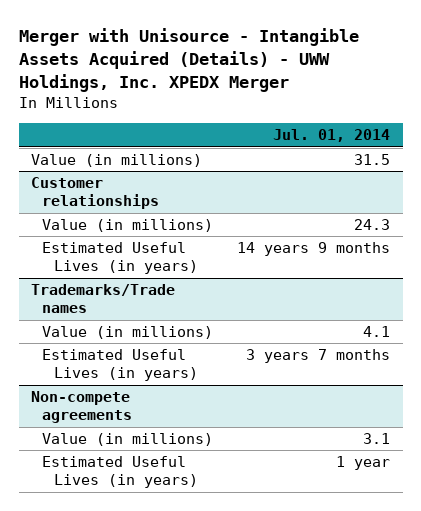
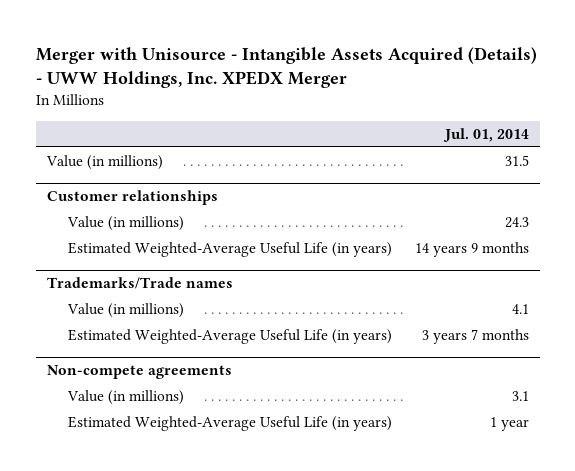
[42,242,198,275] Estimated Useful Lives (in years) -> [68,242,393,258] Estimated Weighted-Average Useful Life (in years)
[42,349,198,382] Estimated Useful Lives (in years) -> [68,329,393,345] Estimated Weighted-Average Useful Life (in years)
[42,456,198,489] Estimated Useful Lives (in years) -> [68,416,393,432] Estimated Weighted-Average Useful Life (in years)

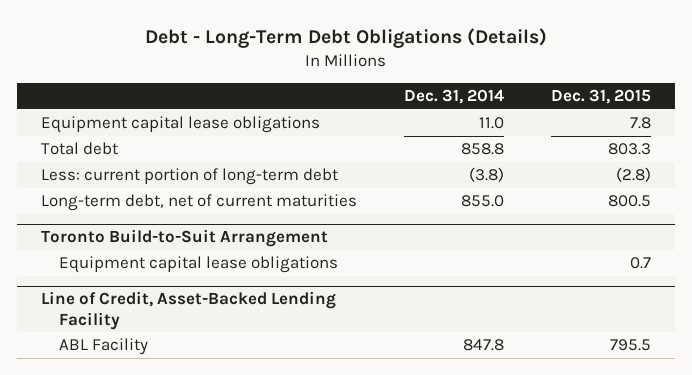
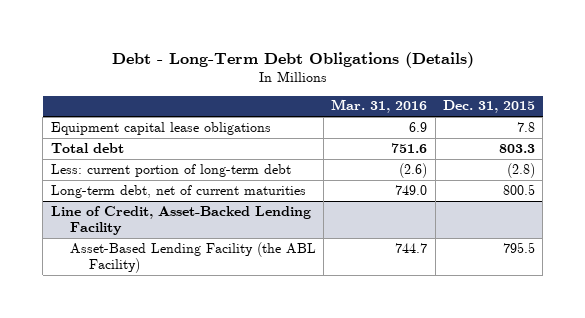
[403,89,504,105] Dec. 31, 2014 -> none
none -> [331,99,428,114] Mar. 31, 2016
[40,229,328,248] Toronto Build-to-Suit Arrangement -> none
[58,256,338,274] Equipment capital lease obligations -> none
[58,338,148,356] ABL Facility -> [69,241,316,274] Asset-Based Lending Facility (the ABL Facility)

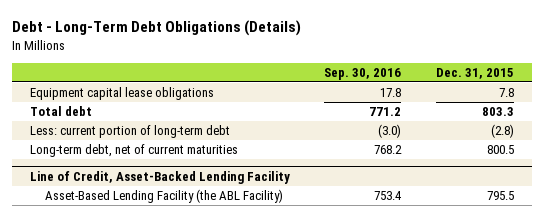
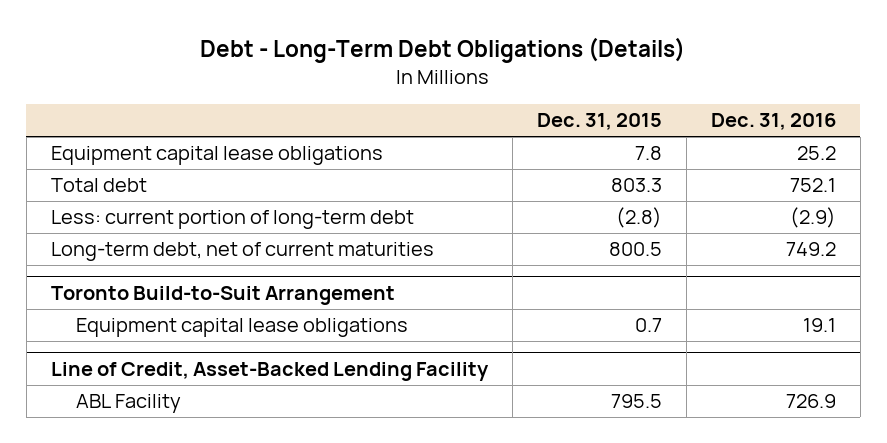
[324,67,402,80] Sep. 30, 2016 -> none
none -> [710,113,836,131] Dec. 31, 2016
none -> [50,286,395,306] Toronto Build-to-Suit Arrangement
none -> [76,318,409,338] Equipment capital lease obligations
[44,189,283,204] Asset-Based Lending Facility (the ABL Facility) -> [76,394,182,414] ABL Facility

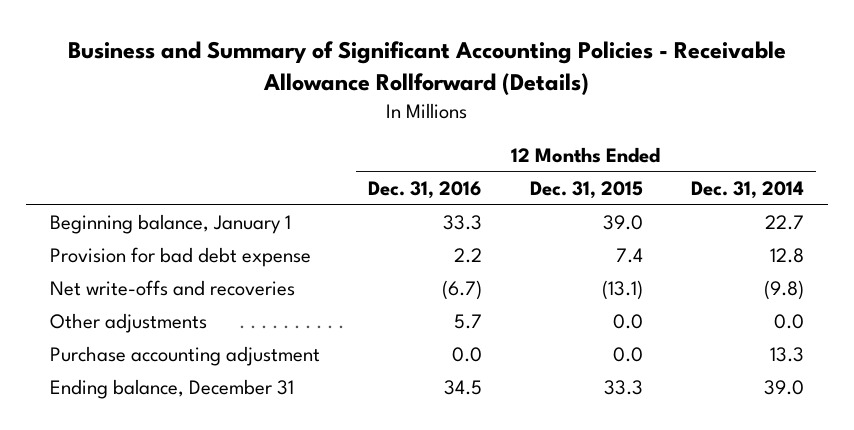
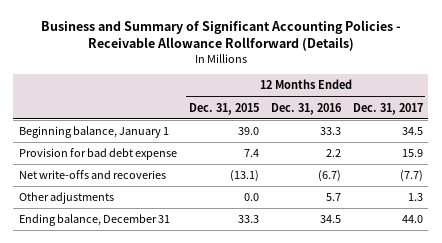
[691,181,805,200] Dec. 31, 2014 -> none
none -> [352,102,423,115] Dec. 31, 2017
[50,346,321,367] Purchase accounting adjustment -> none

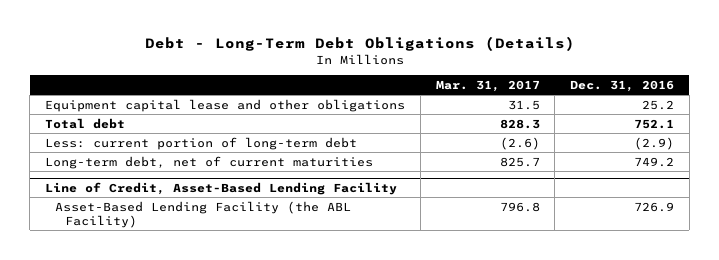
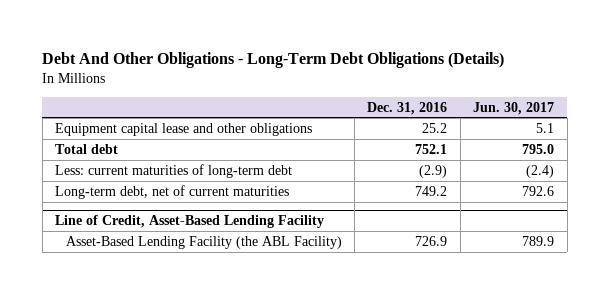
[144,35,575,51] Debt - Long-Term Debt Obligations (Details) -> [42,51,505,68] Debt And Other Obligations - Long-Term Debt Obligations (Details)
[435,79,540,92] Mar. 31, 2017 -> none
none -> [473,101,555,115] Jun. 30, 2017
[44,136,357,150] Less: current portion of long-term debt -> [55,163,293,178] Less: current maturities of long-term debt

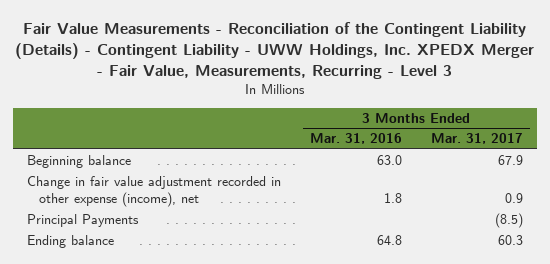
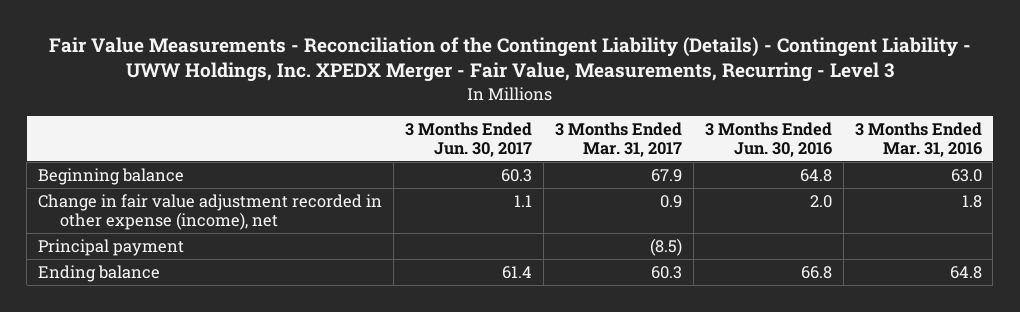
none -> [404,121,532,158] 3 Months Ended Jun. 30, 2017
none -> [704,121,832,158] 3 Months Ended Jun. 30, 2016
[27,214,140,228] Principal Payments -> [38,238,185,256] Principal payment

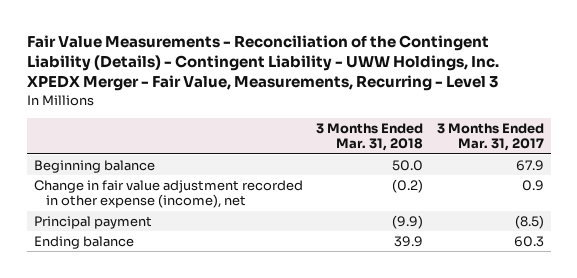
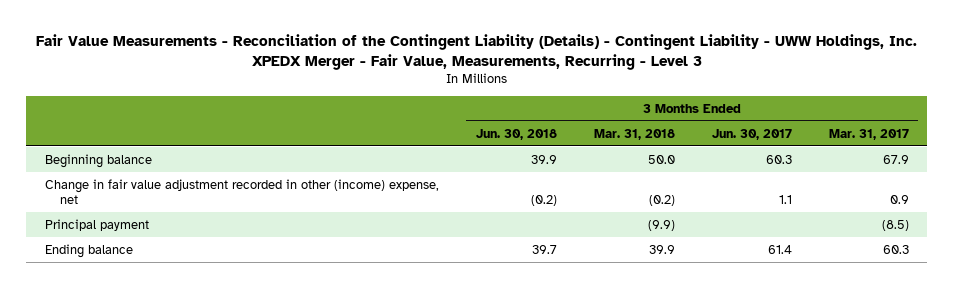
none -> [475,128,557,140] Jun. 30, 2018
none -> [711,128,792,140] Jun. 30, 2017
[33,179,303,209] Change in fair value adjustment recorded in other expense (income), net -> [44,178,439,204] Change in fair value adjustment recorded in other (income) expense, net

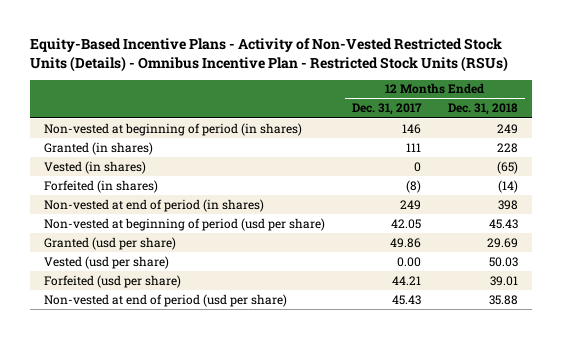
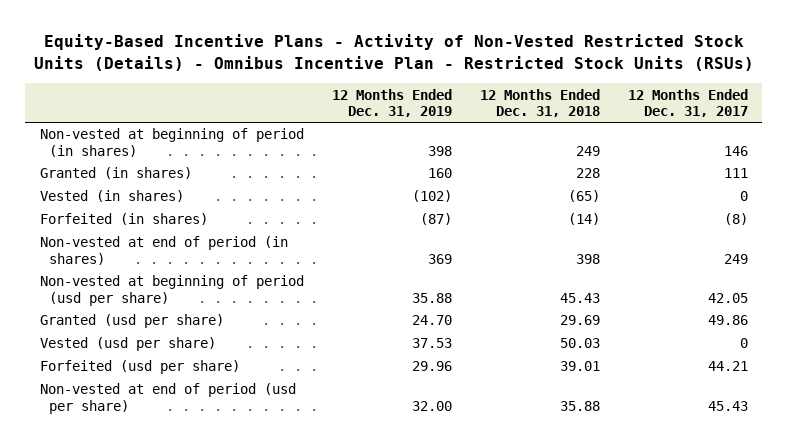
none -> [331,88,452,118] 12 Months Ended Dec. 31, 2019
[396,256,421,267] 0.00 -> [740,338,749,349] 0

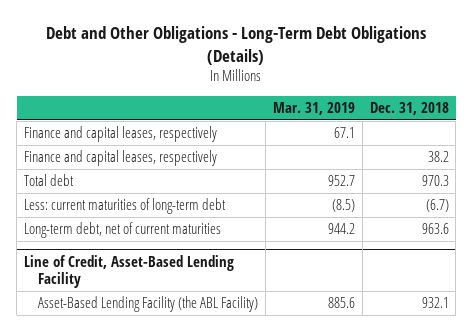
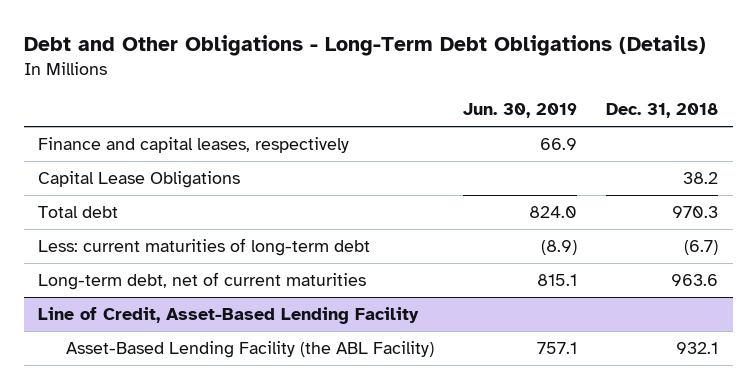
[273,102,356,116] Mar. 31, 2019 -> none
none -> [462,103,577,119] Jun. 30, 2019
[24,150,218,167] Finance and capital leases, respectively -> [38,171,241,189] Capital Lease Obligations

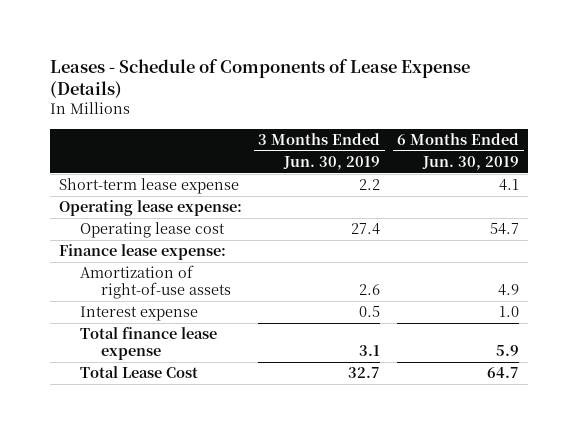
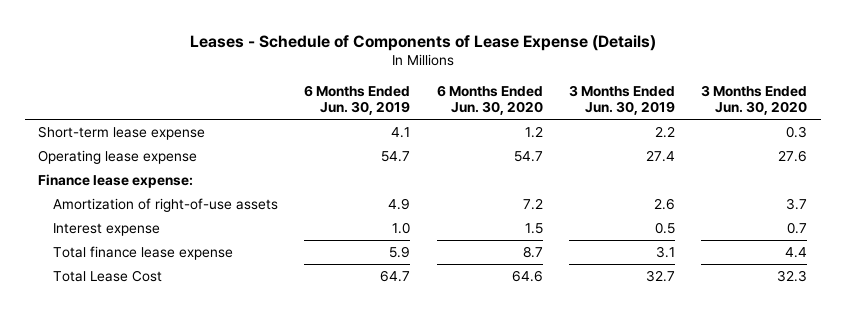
none -> [436,84,543,116] 6 Months Ended Jun. 30, 2020
none -> [701,84,808,116] 3 Months Ended Jun. 30, 2020
[58,200,242,217] Operating lease expense: -> none
[79,222,225,239] Operating lease cost -> [38,149,198,164] Operating lease expense

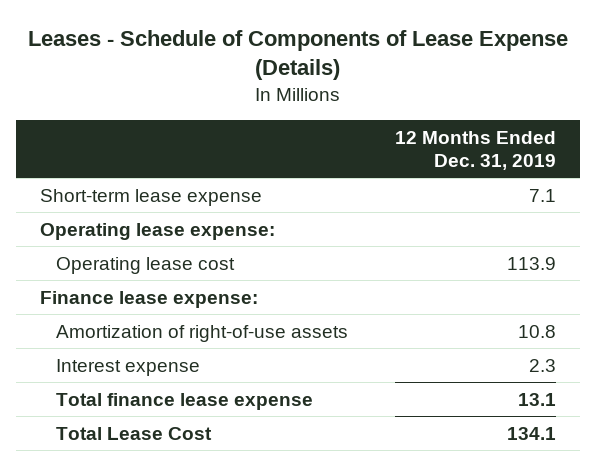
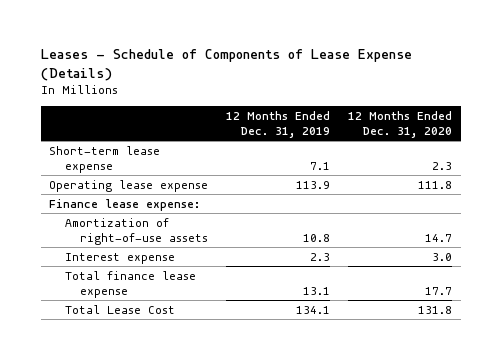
none -> [347,110,452,138] 12 Months Ended Dec. 31, 2020
[39,222,275,240] Operating lease expense: -> none
[56,256,236,274] Operating lease cost -> [49,179,209,192] Operating lease expense

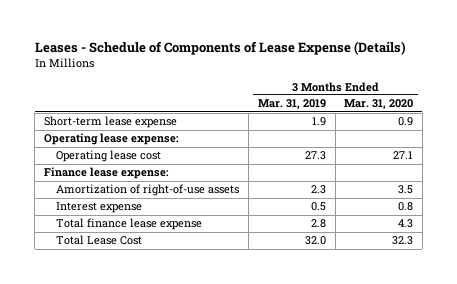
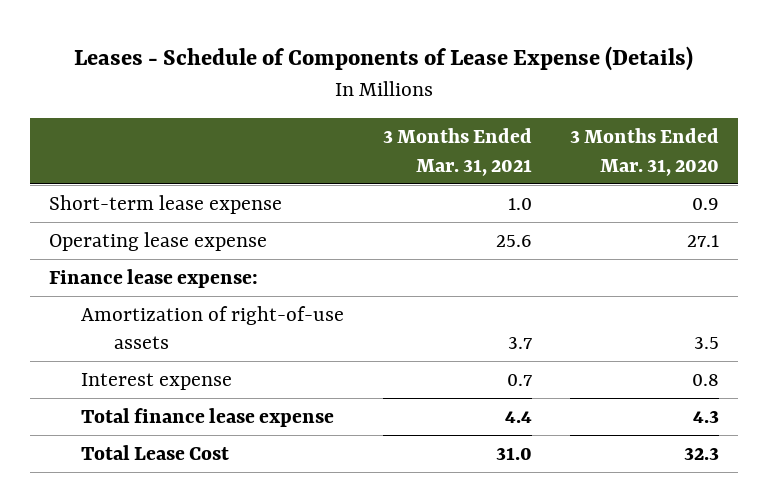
[257,99,326,110] Mar. 31, 2019 -> none
none -> [382,128,532,176] 3 Months Ended Mar. 31, 2021
[43,133,179,146] Operating lease expense: -> none
[56,150,162,163] Operating lease cost -> [48,231,267,251] Operating lease expense

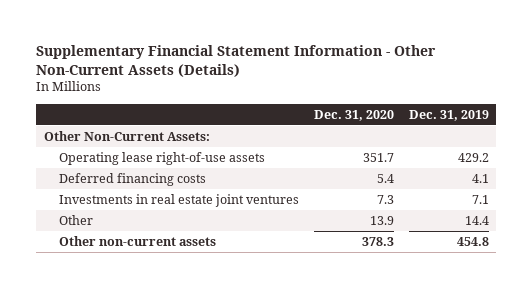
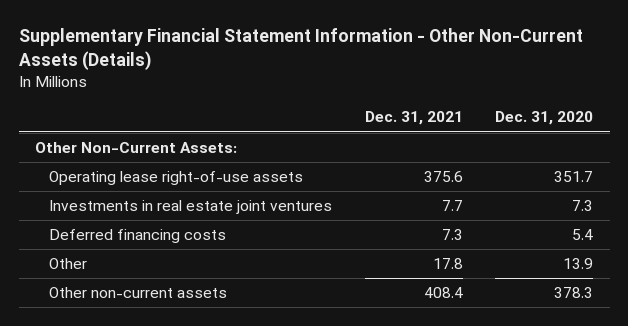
[408,109,489,121] Dec. 31, 2019 -> none
none -> [364,111,463,126] Dec. 31, 2021
[59,172,207,186] Deferred financing costs -> [48,229,226,244] Deferred financing costs

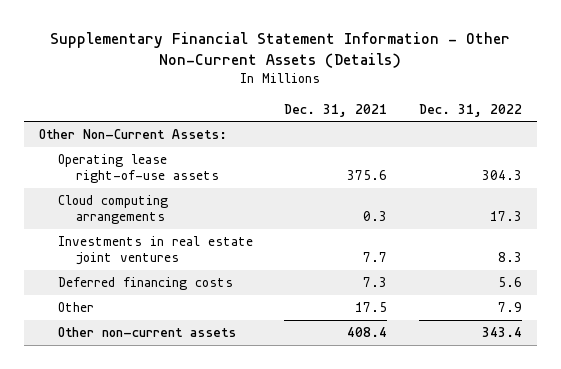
[495,111,594,126] Dec. 31, 2020 -> none
none -> [418,103,522,117] Dec. 31, 2022
none -> [57,195,168,225] Cloud computing arrangements
[432,258,463,270] 17.8 -> [355,302,388,313] 17.5

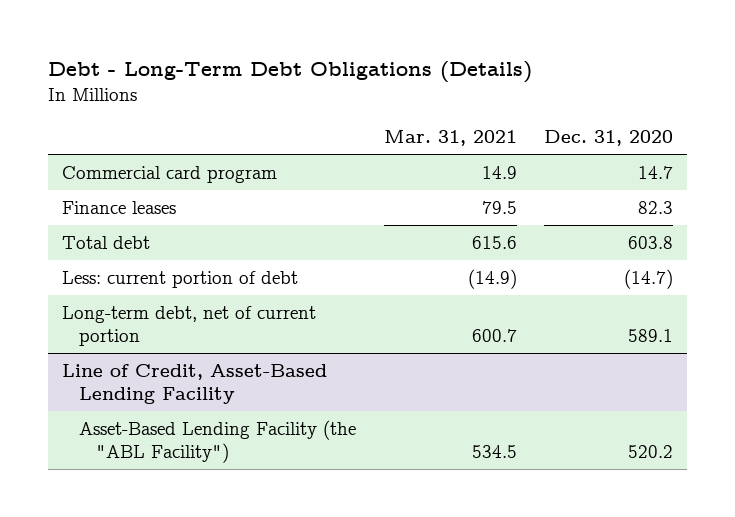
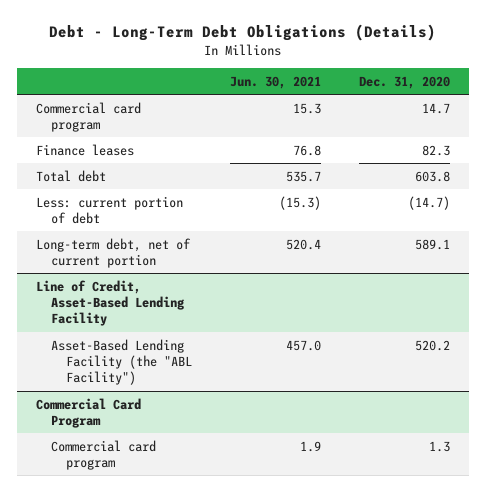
[383,130,517,147] Mar. 31, 2021 -> none
none -> [229,75,321,89] Jun. 30, 2021
none -> [35,397,141,428] Commercial Card Program
none -> [50,439,156,470] Commercial card program

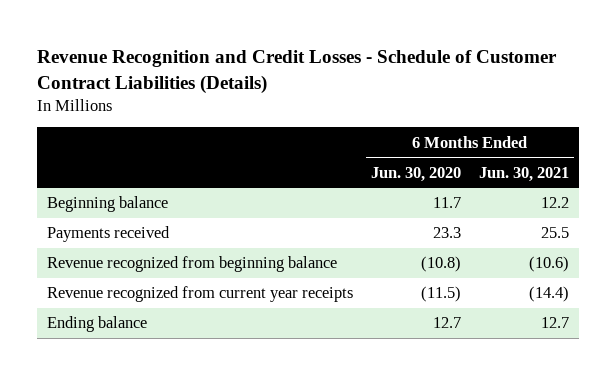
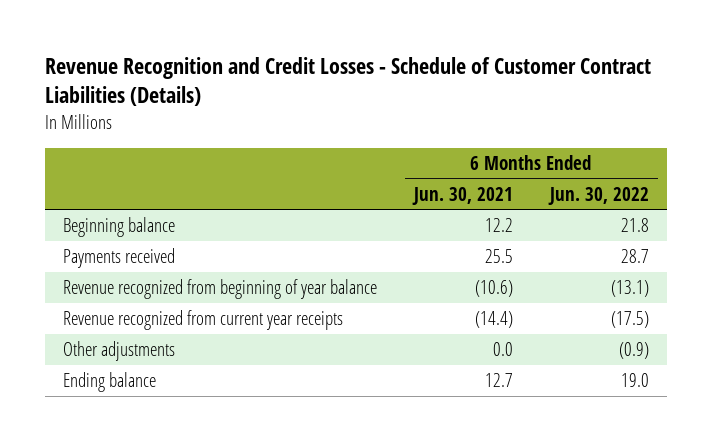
[370,166,461,182] Jun. 30, 2020 -> none
none -> [547,186,649,205] Jun. 30, 2022
[46,256,337,273] Revenue recognized from beginning balance -> [63,279,378,300] Revenue recognized from beginning of year balance
none -> [63,341,176,362] Other adjustments

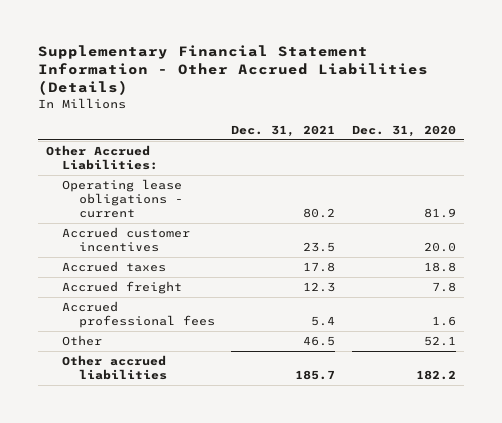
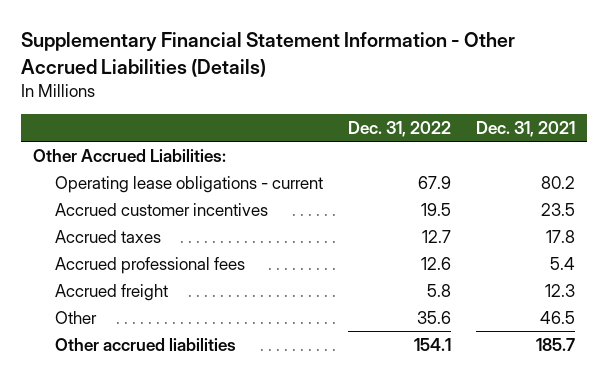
[352,124,457,137] Dec. 31, 2020 -> none
none -> [348,120,452,137] Dec. 31, 2022
[62,281,183,295] Accrued freight -> [55,283,169,301] Accrued freight

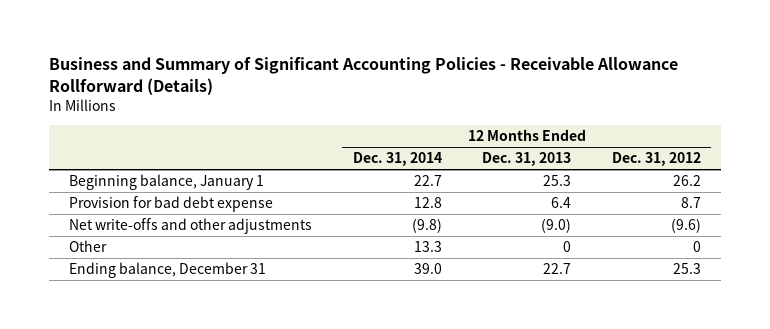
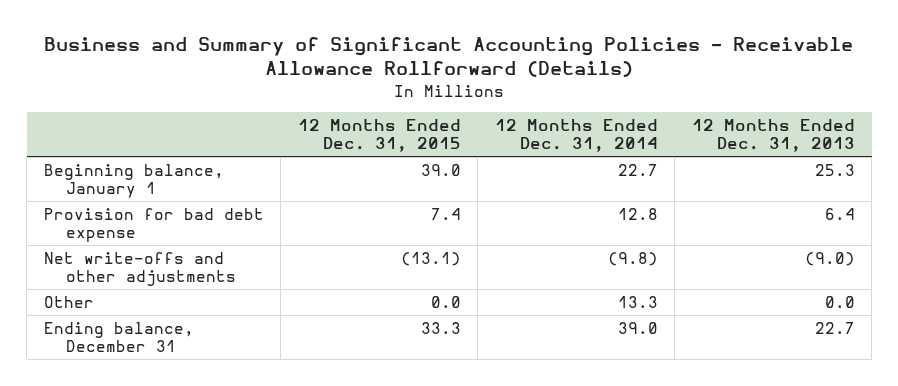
[611,152,701,167] Dec. 31, 2012 -> none
none -> [297,119,461,153] 12 Months Ended Dec. 31, 2015
[563,241,572,253] 0 -> [824,295,855,308] 0.0

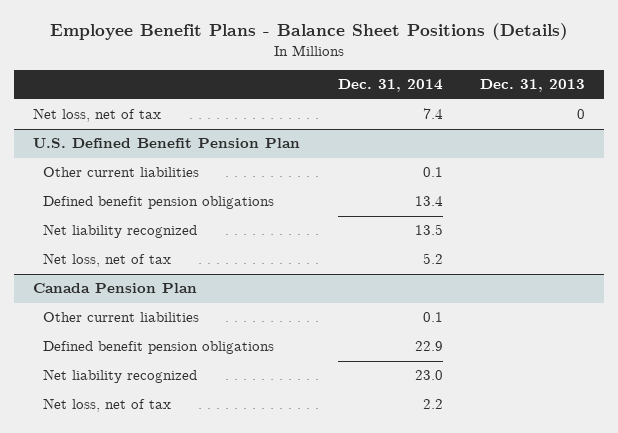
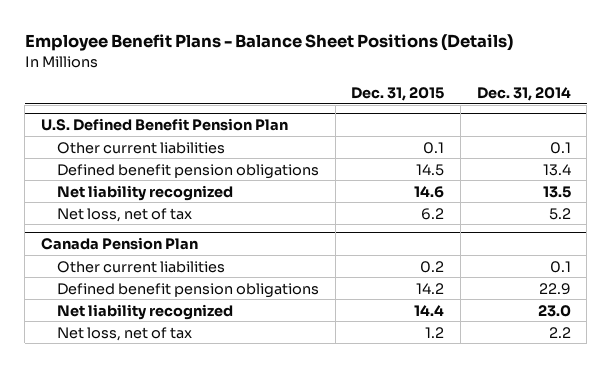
[480,79,586,93] Dec. 31, 2013 -> none
none -> [351,86,445,101] Dec. 31, 2015
[33,108,162,123] Net loss, net of tax -> none

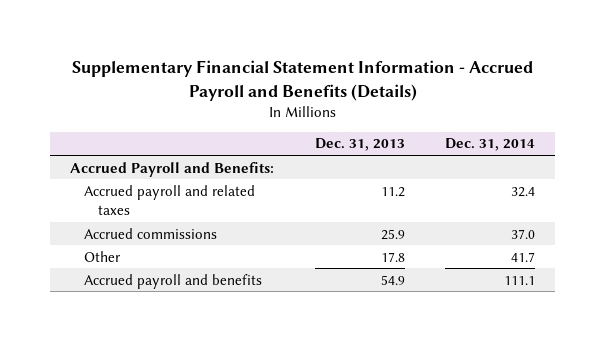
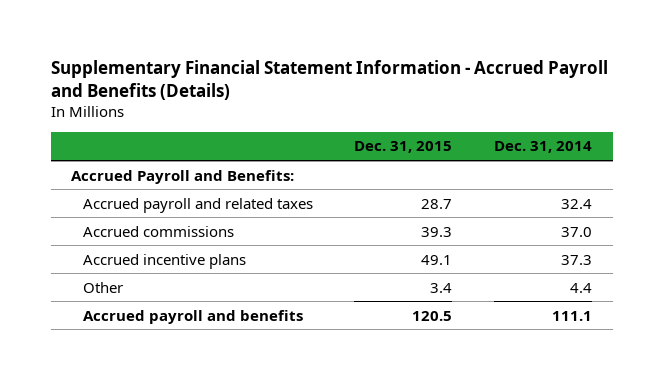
[314,138,405,152] Dec. 31, 2013 -> none
none -> [354,141,453,154] Dec. 31, 2015
none -> [82,253,246,269] Accrued incentive plans
[511,251,536,262] 41.7 -> [569,282,592,293] 4.4

